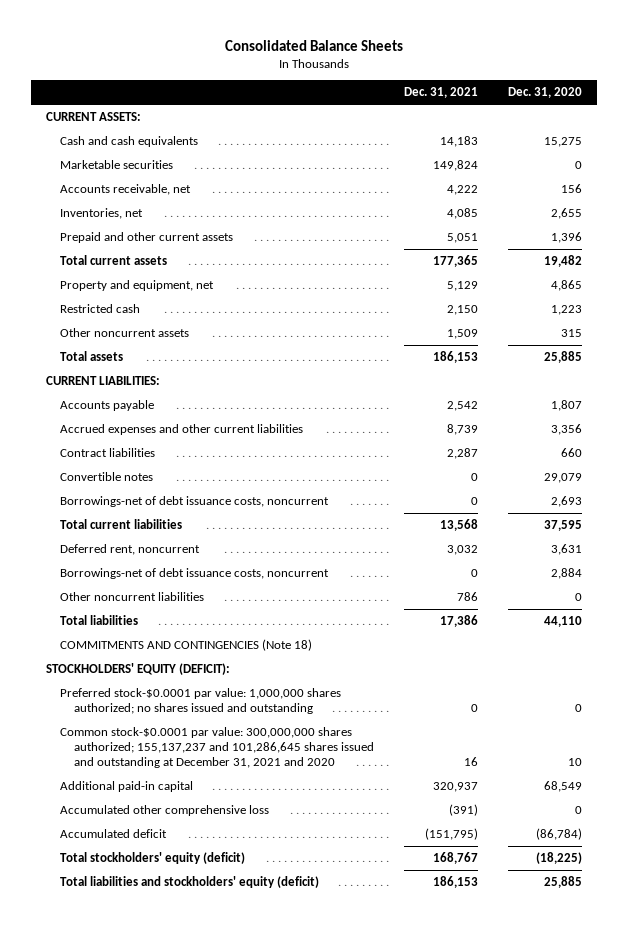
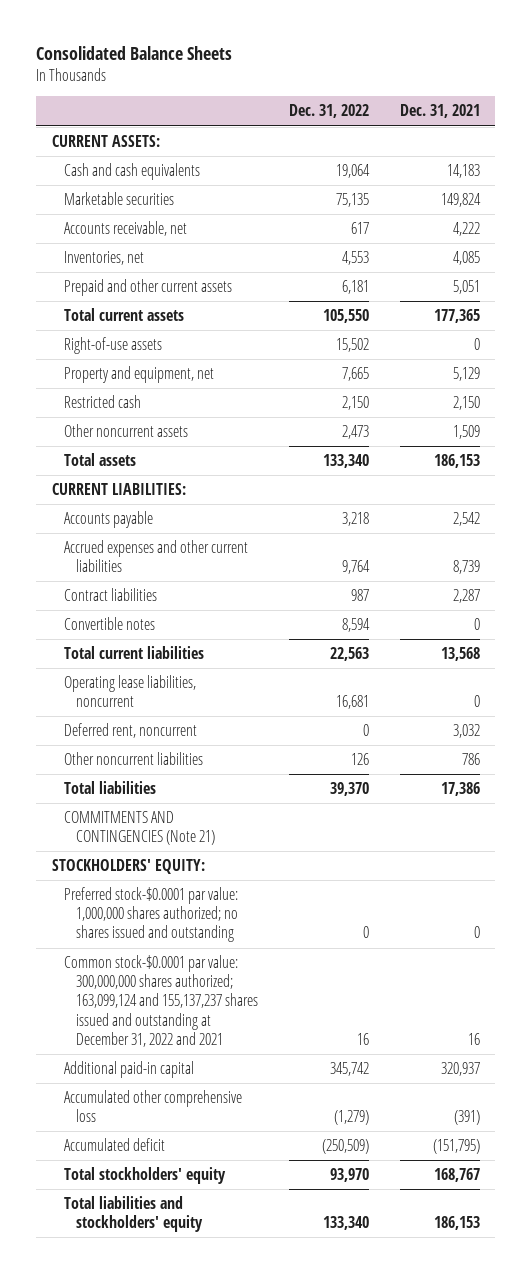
[507,87,582,99] Dec. 31, 2020 -> none
none -> [288,104,369,119] Dec. 31, 2022
none -> [63,337,162,355] Right-of-use assets
[60,496,330,508] Borrowings-net of debt issuance costs, noncurrent -> none
none -> [63,675,196,708] Operating lease liabilities, noncurrent
[60,568,330,580] Borrowings-net of debt issuance costs, noncurrent -> none
[60,639,313,652] COMMITMENTS AND CONTINGENCIES (Note 18) -> [63,811,215,846] COMMITMENTS AND CONTINGENCIES (Note 21)
[46,663,231,676] STOCKHOLDERS' EQUITY (DEFICIT): -> [51,859,205,875] STOCKHOLDERS' EQUITY:
[60,727,375,769] Common stock-$0.0001 par value: 300,000,000 shares authorized; 155,137,237 and 101,286,645 shares issued and outstanding at December 31, 2021 and 2020 -> [63,955,258,1047] Common stock-$0.0001 par value: 300,000,000 shares authorized; 163,099,124 and 155,137,237 shares issued and outstanding at December 31, 2022 and 2021
[60,852,246,865] Total stockholders' equity (deficit) -> [63,1167,226,1185] Total stockholders' equity
[60,876,320,889] Total liabilities and stockholders' equity (deficit) -> [63,1196,203,1233] Total liabilities and stockholders' equity

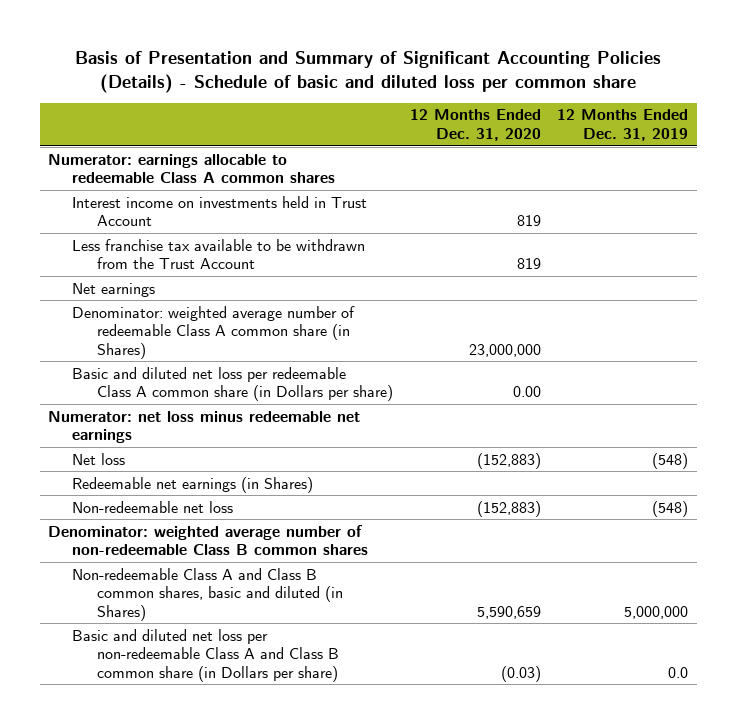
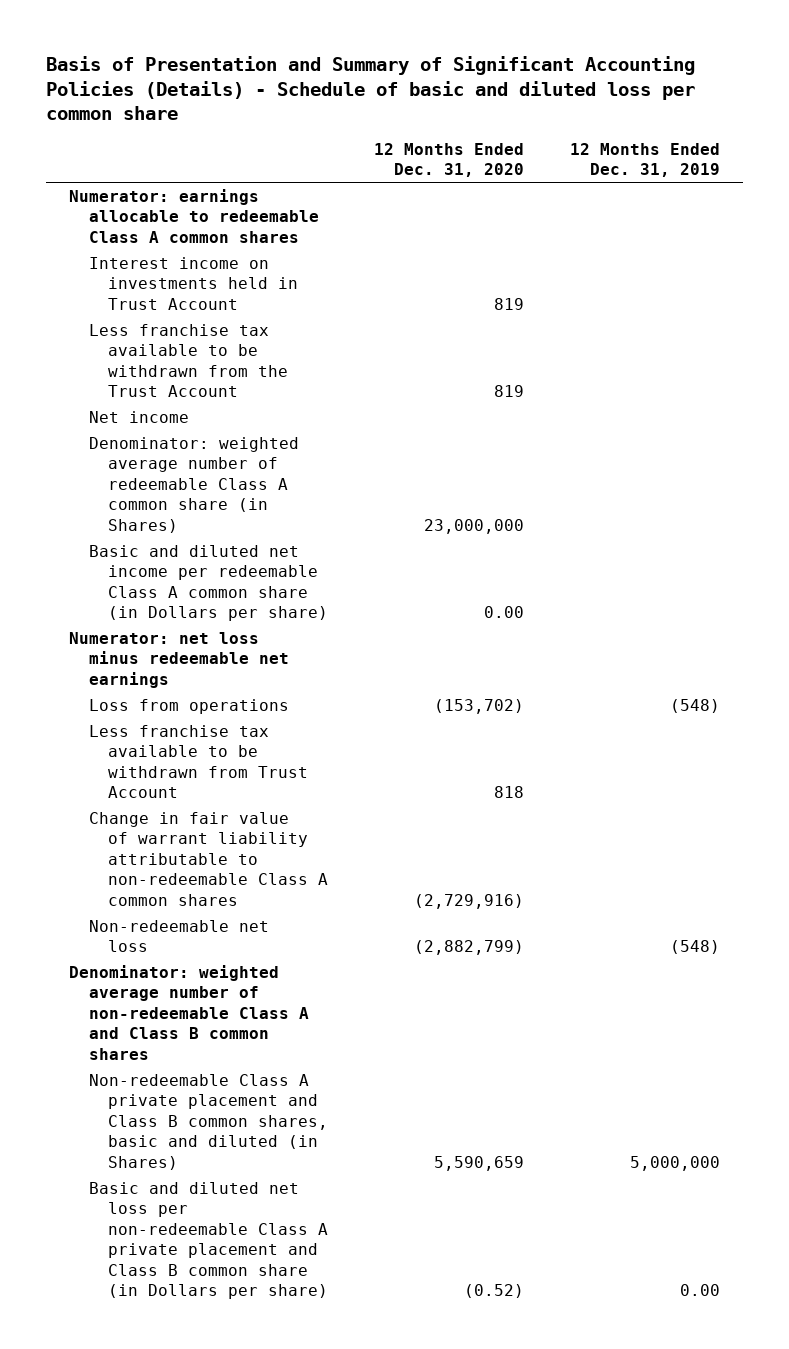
[72,282,156,297] Net earnings -> [88,410,189,423] Net income
[72,366,393,402] Basic and diluted net loss per redeemable Class A common share (in Dollars per share) -> [88,544,329,622] Basic and diluted net income per redeemable Class A common share (in Dollars per share)
[72,452,126,465] Net loss -> none
[72,476,314,493] Redeemable net earnings (in Shares) -> none
none -> [88,698,289,714] Loss from operations
none -> [88,724,309,799] Less franchise tax available to be withdrawn from Trust Account
none -> [88,811,329,906] Change in fair value of warrant liability attributable to non-redeemable Class A common shares
[476,500,541,517] (152,883) -> [414,940,525,956] (2,882,799)
[48,524,369,556] Denominator: weighted average number of non-redeemable Class B common shares -> [69,964,309,1060] Denominator: weighted average number of non-redeemable Class A and Class B common shares
[72,567,343,621] Non-redeemable Class A and Class B common shares, basic and diluted (in Shares) -> [88,1073,329,1170] Non-redeemable Class A private placement and Class B common shares, basic and diluted (in Shares)
[72,628,339,682] Basic and diluted net loss per non-redeemable Class A and Class B common share (in Dollars per share) -> [88,1181,329,1300] Basic and diluted net loss per non-redeemable Class A private placement and Class B common share (in Dollars per share)
[500,665,541,682] (0.03) -> [464,1284,525,1299] (0.52)
[668,666,689,678] 0.0 -> [680,1284,721,1297] 0.00

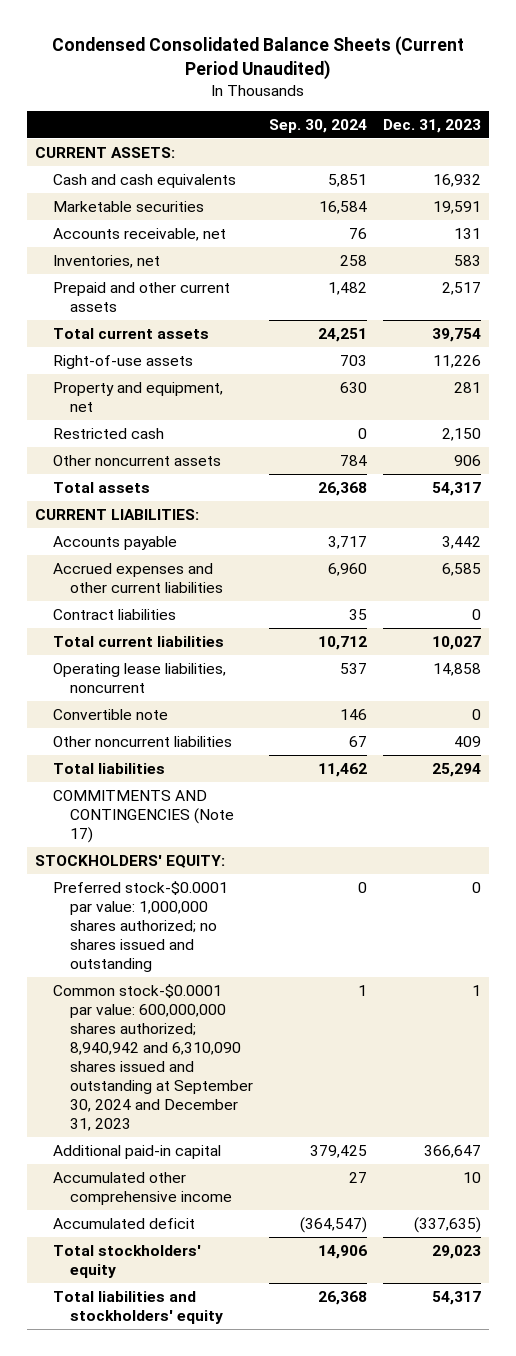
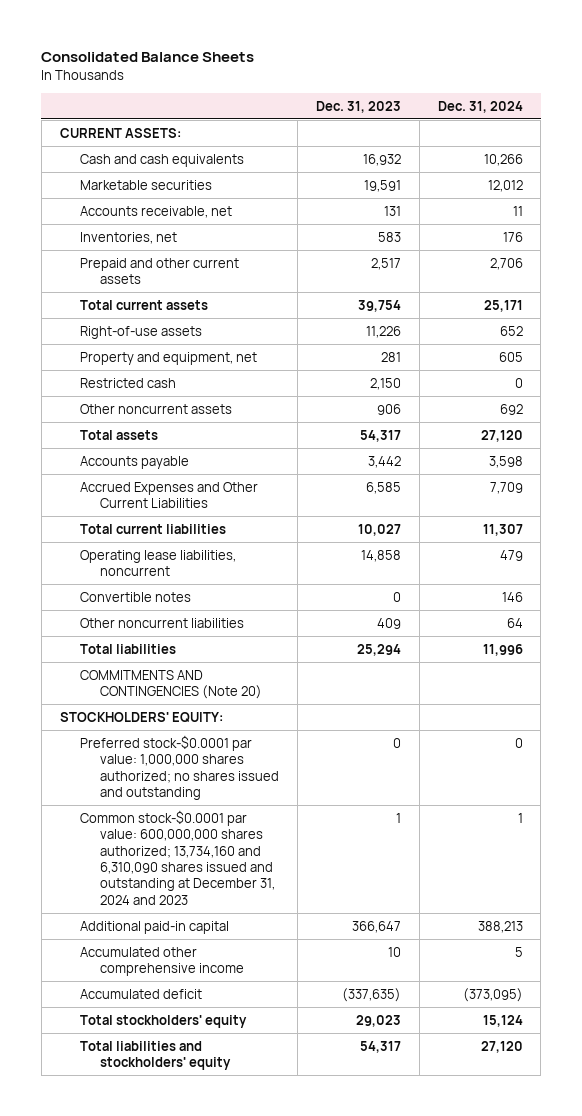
[52,36,465,81] Condensed Consolidated Balance Sheets (Current Period Unaudited) -> [41,51,255,62] Consolidated Balance Sheets
[269,119,368,134] Sep. 30, 2024 -> none
none -> [437,100,523,113] Dec. 31, 2024
[35,508,200,520] CURRENT LIABILITIES: -> none
[52,608,176,620] Contract liabilities -> none
[52,562,224,593] Accrued expenses and other current liabilities -> [79,481,258,509] Accrued Expenses and Other Current Liabilities
[52,708,168,720] Convertible note -> [79,591,191,602] Convertible notes
[52,789,235,843] COMMITMENTS AND CONTINGENCIES (Note 17) -> [79,669,263,700] COMMITMENTS AND CONTINGENCIES (Note 20)
[52,983,254,1132] Common stock-$0.0001 par value: 600,000,000 shares authorized; 8,940,942 and 6,310,090 shares issued and outstanding at September 30, 2024 and December 31, 2023 -> [79,809,276,905] Common stock-$0.0001 par value: 600,000,000 shares authorized; 13,734,160 and 6,310,090 shares issued and outstanding at December 31, 2024 and 2023

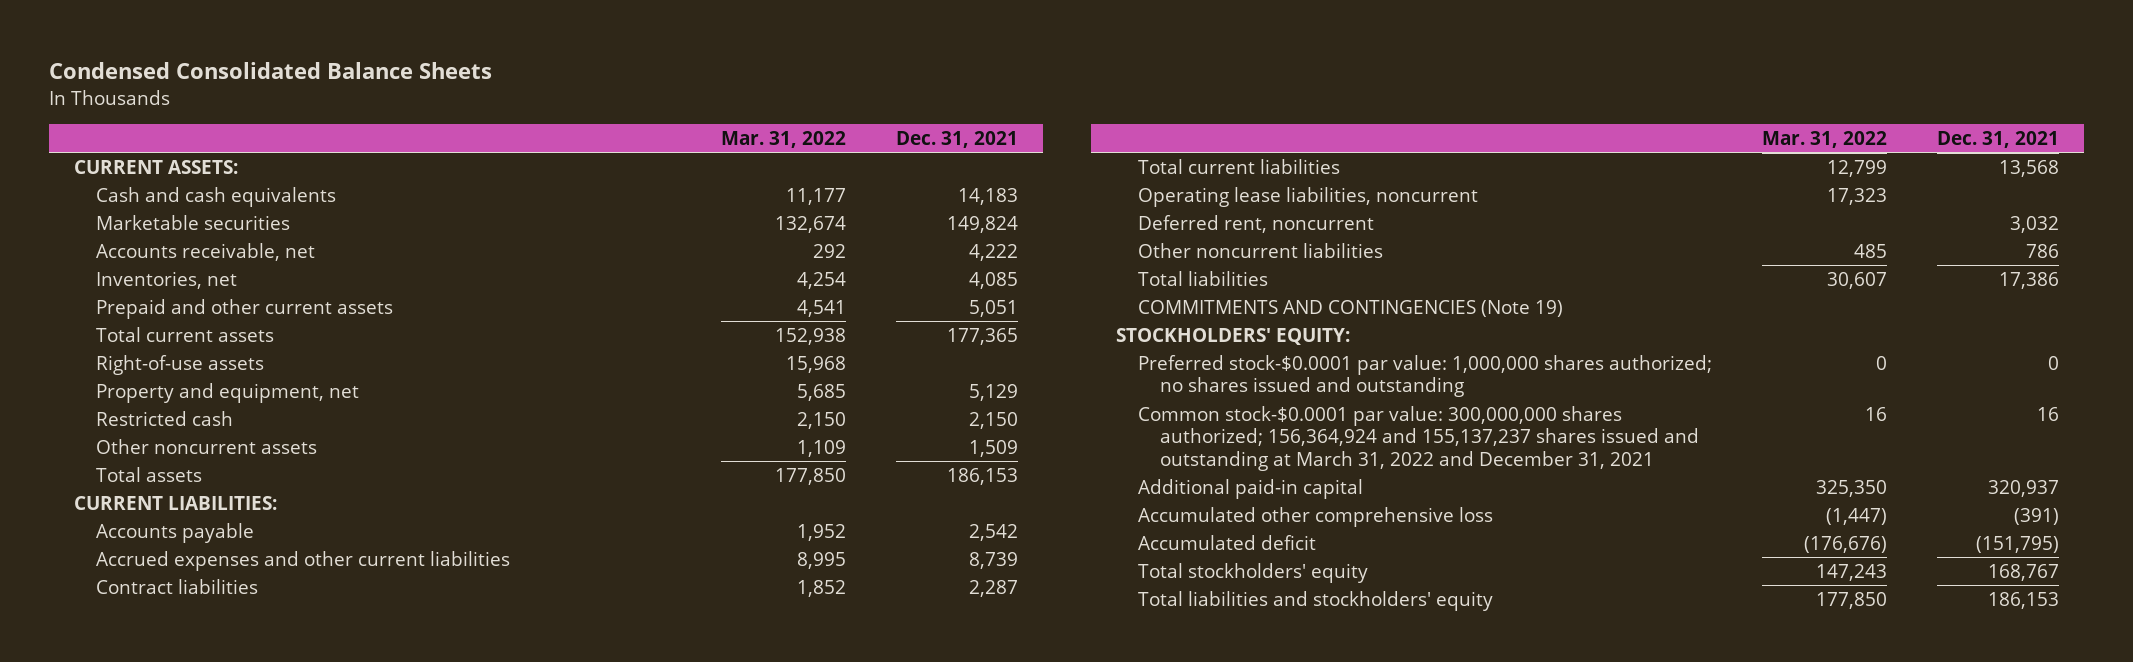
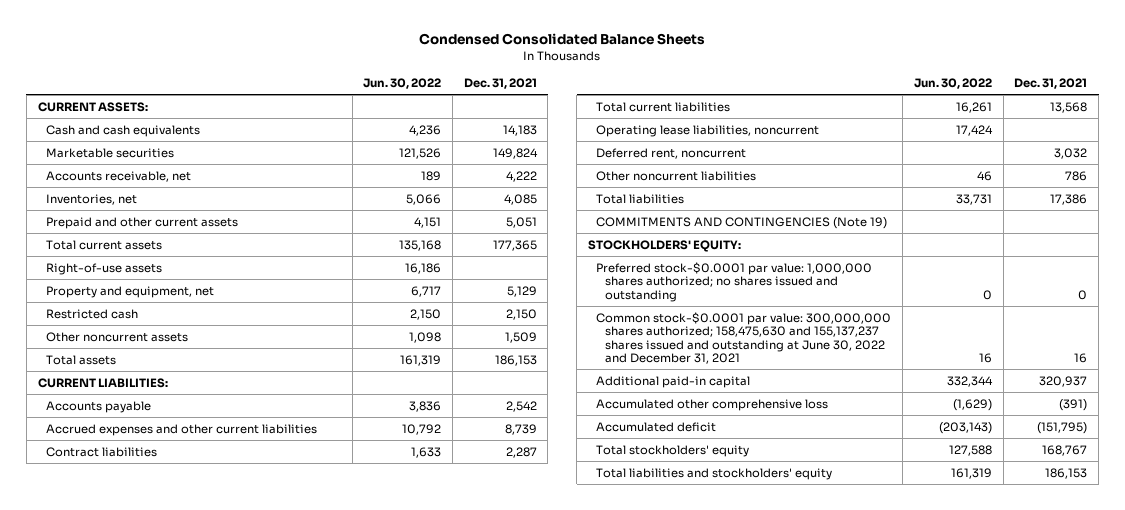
[720,130,846,148] Mar. 31, 2022 -> none
none -> [363,78,442,90] Jun. 30, 2022
[1137,406,1699,471] Common stock-$0.0001 par value: 300,000,000 shares authorized; 156,364,924 and 155,137,237 shares issued and outstanding at March 31, 2022 and December 31, 2021 -> [596,311,892,365] Common stock-$0.0001 par value: 300,000,000 shares authorized; 158,475,630 and 155,137,237 shares issued and outstanding at June 30, 2022 and December 31, 2021

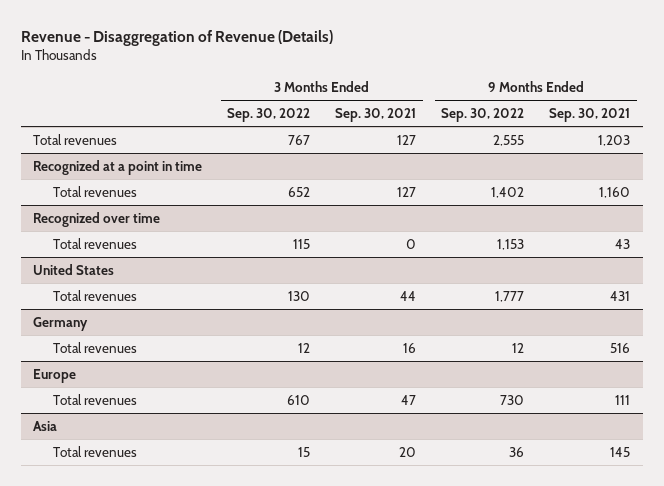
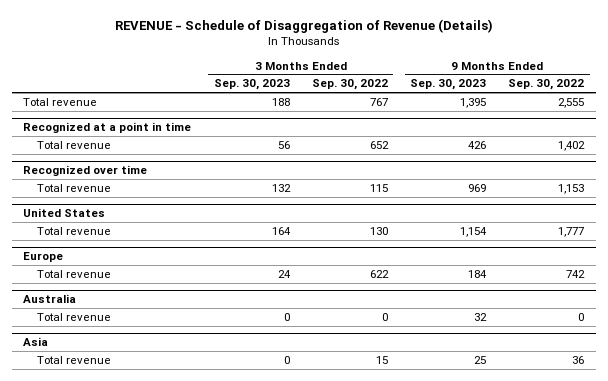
[20,29,333,46] Revenue - Disaggregation of Revenue (Details) -> [114,18,493,33] REVENUE - Schedule of Disaggregation of Revenue (Details)
[335,107,417,122] Sep. 30, 2021 -> none
[549,107,631,122] Sep. 30, 2021 -> none
none -> [213,79,290,91] Sep. 30, 2023
none -> [410,79,487,91] Sep. 30, 2023
[33,133,118,145] Total revenues -> [23,98,98,107] Total revenue
[52,185,137,197] Total revenues -> [36,141,111,150] Total revenue
[52,237,137,249] Total revenues -> [36,184,111,193] Total revenue
[33,316,89,331] Germany -> none
[52,341,137,353] Total revenues -> none
[52,289,137,301] Total revenues -> [36,227,111,236] Total revenue
[52,393,137,405] Total revenues -> [36,270,111,279] Total revenue
[287,394,311,405] 610 -> [369,270,389,279] 622
[500,394,525,405] 730 -> [566,270,586,279] 742
none -> [23,294,77,304] Australia
none -> [36,313,111,322] Total revenue
[52,445,137,457] Total revenues -> [36,356,111,365] Total revenue

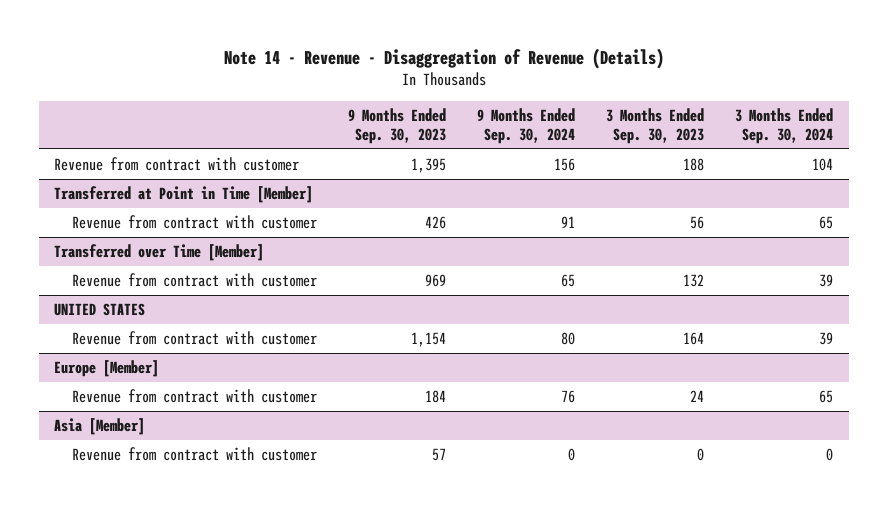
[114,18,493,33] REVENUE - Schedule of Disaggregation of Revenue (Details) -> [223,47,664,69] Note 14 - Revenue - Disaggregation of Revenue (Details)
[311,79,388,91] Sep. 30, 2022 -> none
[508,79,585,91] Sep. 30, 2022 -> none
none -> [477,108,576,144] 9 Months Ended Sep. 30, 2024
none -> [735,108,834,144] 3 Months Ended Sep. 30, 2024
[23,294,77,304] Australia -> none
[36,313,111,322] Total revenue -> none
[36,356,111,365] Total revenue -> none
[23,98,98,107] Total revenue -> [54,156,300,171] Revenue from contract with customer
[23,122,192,134] Recognized at a point in time -> [54,185,314,203] Transferred at Point in Time [Member]
[36,141,111,150] Total revenue -> [72,214,318,229] Revenue from contract with customer
[23,165,148,177] Recognized over time -> [54,243,265,261] Transferred over Time [Member]
[36,184,111,193] Total revenue -> [72,272,318,287] Revenue from contract with customer
[23,208,106,218] United States -> [54,302,146,316] UNITED STATES
[36,227,111,236] Total revenue -> [72,330,318,345] Revenue from contract with customer
[23,252,64,263] Europe -> [54,359,160,377] Europe [Member]
[36,270,111,279] Total revenue -> [72,388,318,403] Revenue from contract with customer
[23,337,49,347] Asia -> [54,417,146,435] Asia [Member]
none -> [72,446,318,461] Revenue from contract with customer

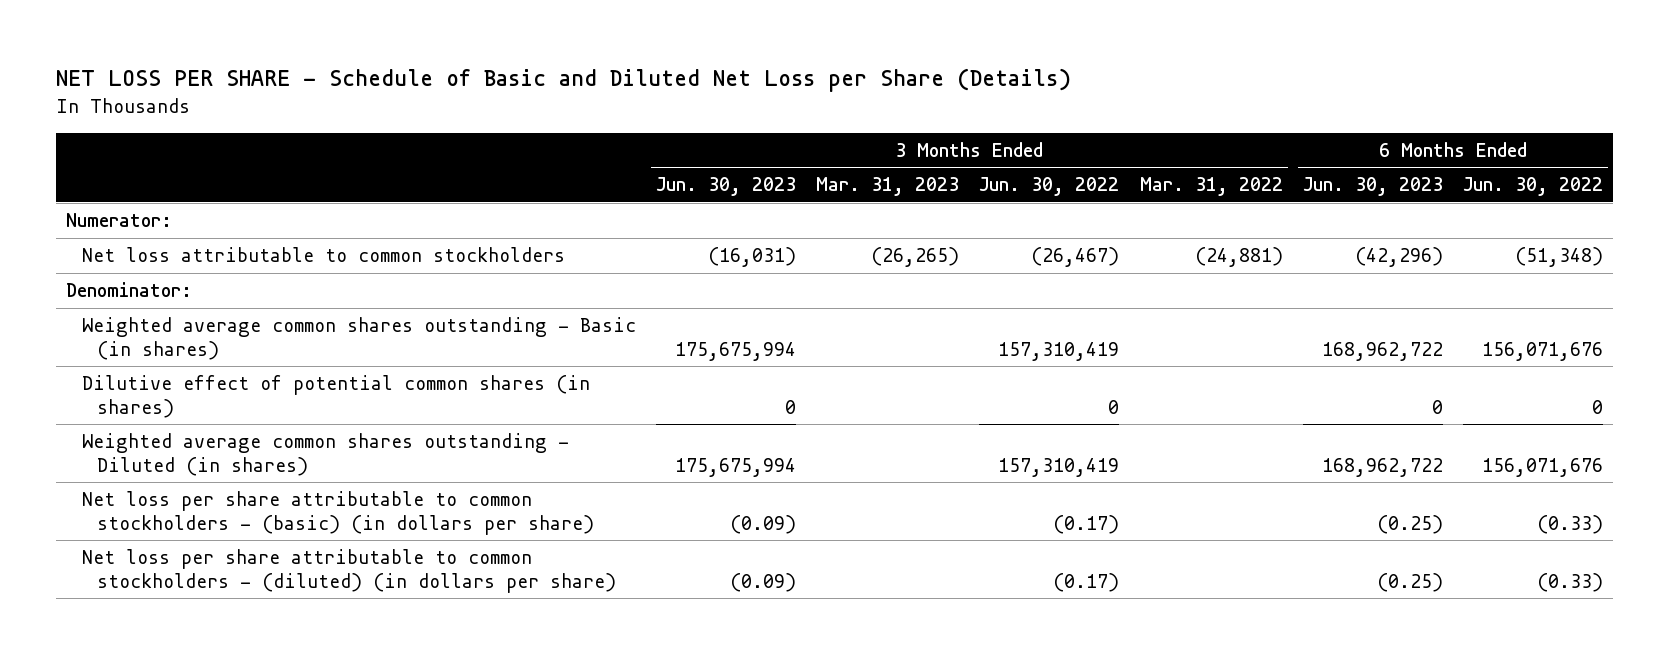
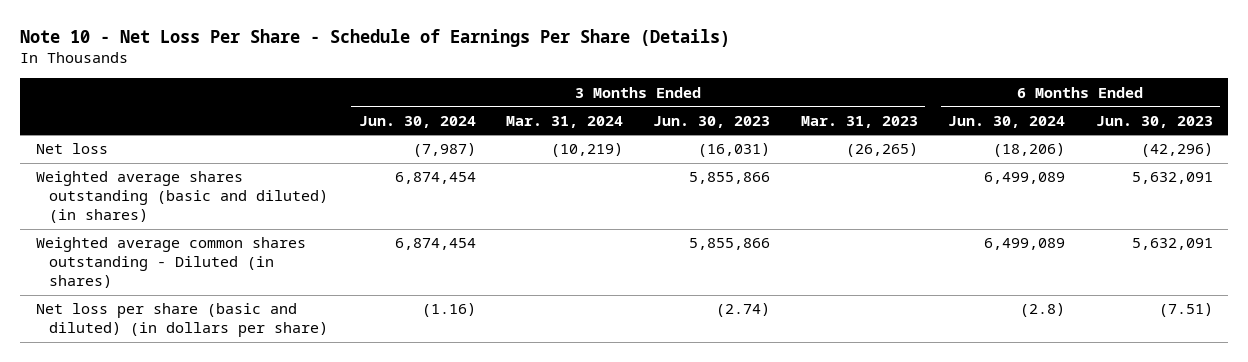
[56,68,1072,93] NET LOSS PER SHARE - Schedule of Basic and Diluted Net Loss per Share (Details) -> [20,29,731,48] Note 10 - Net Loss Per Share - Schedule of Earnings Per Share (Details)
[979,177,1120,197] Jun. 30, 2022 -> none
[1139,177,1283,197] Mar. 31, 2022 -> none
[1463,177,1604,197] Jun. 30, 2022 -> none
none -> [358,115,476,128] Jun. 30, 2024
none -> [506,115,624,128] Mar. 31, 2024
none -> [948,115,1066,128] Jun. 30, 2024
[66,213,173,228] Numerator: -> none
[66,282,193,298] Denominator: -> none
[81,375,590,418] Dilutive effect of potential common shares (in shares) -> none
[81,549,616,593] Net loss per share attributable to common stockholders - (diluted) (in dollars per share) -> none
[81,247,565,263] Net loss attributable to common stockholders -> [35,143,108,155] Net loss
[81,317,636,360] Weighted average common shares outstanding - Basic (in shares) -> [35,171,329,224] Weighted average shares outstanding (basic and diluted) (in shares)
[674,341,796,361] 175,675,994 -> [689,172,771,185] 5,855,866
[1322,341,1444,361] 168,962,722 -> [1131,172,1213,185] 5,632,091
[674,457,796,477] 175,675,994 -> [689,238,771,251] 5,855,866
[1322,457,1444,477] 168,962,722 -> [1131,238,1213,251] 5,632,091
[81,491,594,535] Net loss per share attributable to common stockholders - (basic) (in dollars per share) -> [35,303,329,338] Net loss per share (basic and diluted) (in dollars per share)
[729,514,796,534] (0.09) -> [716,303,771,318] (2.74)
[1377,514,1444,534] (0.25) -> [1158,303,1213,318] (7.51)

